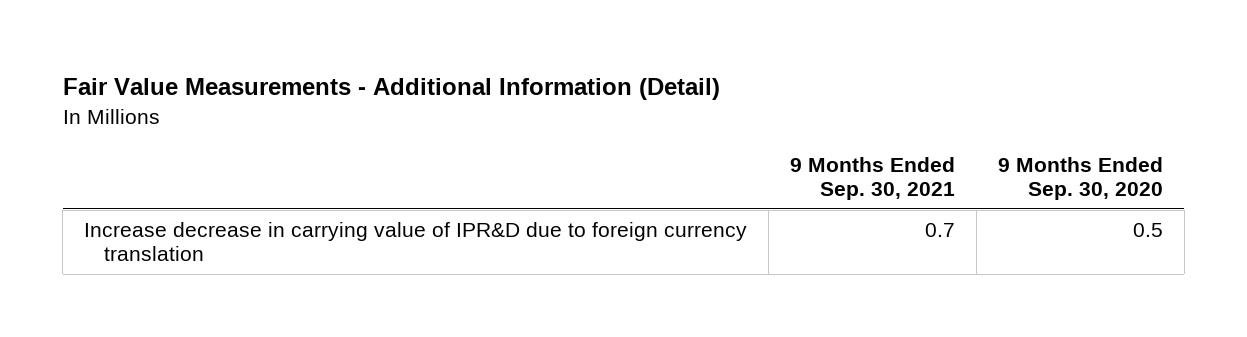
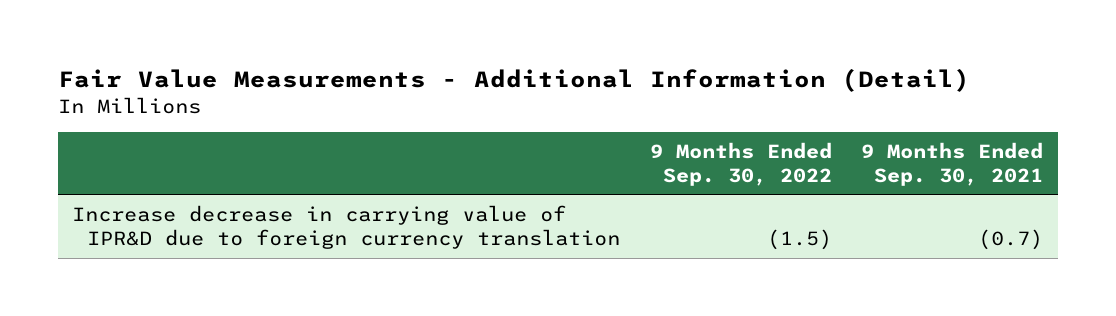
[997,156,1163,201] 9 Months Ended Sep. 30, 2020 -> none
none -> [649,141,832,186] 9 Months Ended Sep. 30, 2022
[924,222,955,237] 0.7 -> [978,229,1044,251] (0.7)

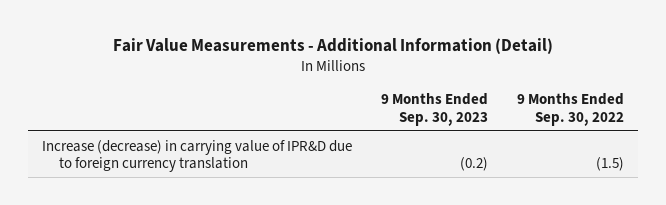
[861,141,1044,186] 9 Months Ended Sep. 30, 2021 -> none
none -> [381,93,489,126] 9 Months Ended Sep. 30, 2023
[72,204,621,250] Increase decrease in carrying value of IPR&D due to foreign currency translation -> [42,139,353,172] Increase (decrease) in carrying value of IPR&D due to foreign currency translation

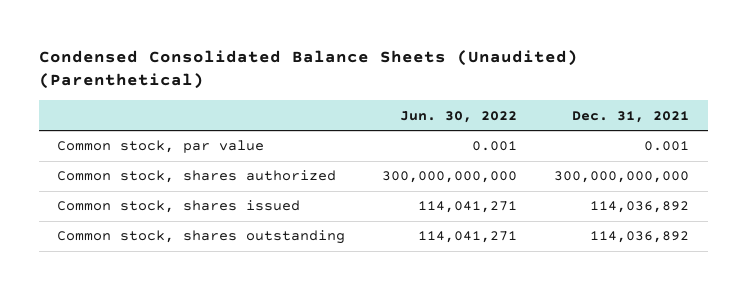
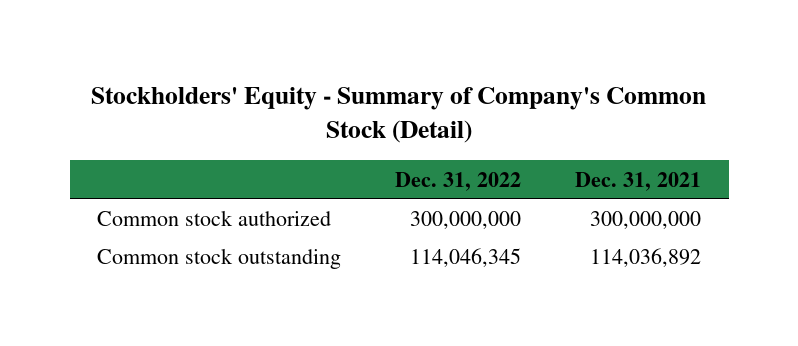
[38,49,578,90] Condensed Consolidated Balance Sheets (Unaudited) (Parenthetical) -> [91,86,707,144] Stockholders' Equity - Summary of Company's Common Stock (Detail)
[400,110,518,123] Jun. 30, 2022 -> none
none -> [395,171,522,191] Dec. 31, 2022
[57,140,265,154] Common stock, par value -> none
[57,200,301,214] Common stock, shares issued -> none
[57,170,337,184] Common stock, shares authorized -> [96,210,331,227] Common stock authorized
[554,171,690,184] 300,000,000,000 -> [590,211,702,230] 300,000,000
[57,230,346,245] Common stock, shares outstanding -> [96,248,341,270] Common stock outstanding

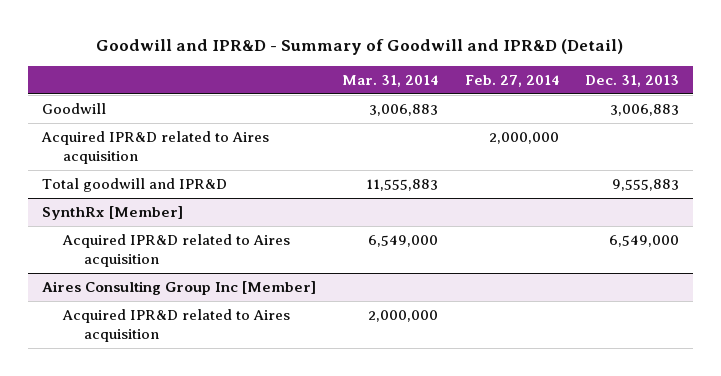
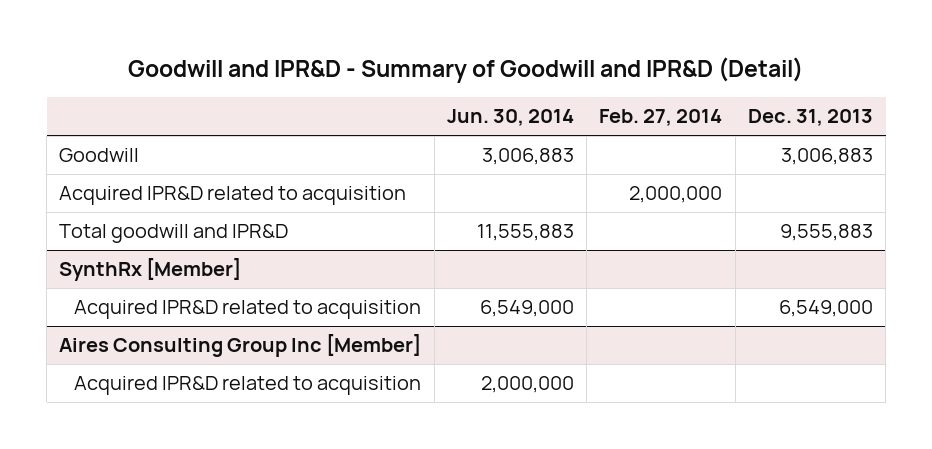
[342,75,439,88] Mar. 31, 2014 -> none
none -> [446,109,574,127] Jun. 30, 2014
[40,131,269,165] Acquired IPR&D related to Aires acquisition -> [59,186,407,206] Acquired IPR&D related to acquisition
[61,234,290,268] Acquired IPR&D related to Aires acquisition -> [73,300,421,320] Acquired IPR&D related to acquisition
[61,309,290,343] Acquired IPR&D related to Aires acquisition -> [73,376,421,396] Acquired IPR&D related to acquisition

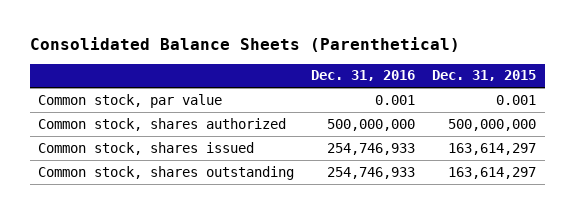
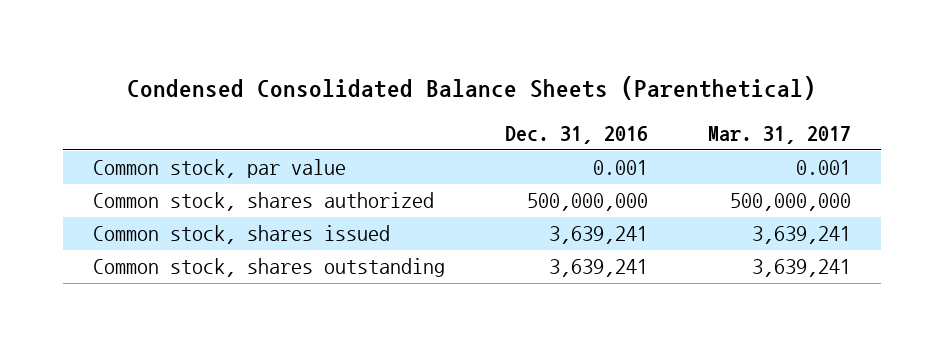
[29,37,460,53] Consolidated Balance Sheets (Parenthetical) -> [126,75,816,100] Condensed Consolidated Balance Sheets (Parenthetical)
[432,70,537,82] Dec. 31, 2015 -> none
none -> [707,126,851,145] Mar. 31, 2017
[327,142,416,155] 254,746,933 -> [548,226,648,245] 3,639,241
[327,166,416,179] 254,746,933 -> [548,259,648,278] 3,639,241

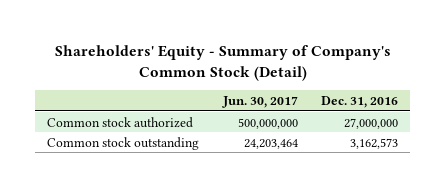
[126,75,816,100] Condensed Consolidated Balance Sheets (Parenthetical) -> [54,45,391,81] Shareholders' Equity - Summary of Company's Common Stock (Detail)
[707,126,851,145] Mar. 31, 2017 -> none
none -> [221,95,298,108] Jun. 30, 2017
[92,159,346,179] Common stock, par value -> none
[92,225,390,245] Common stock, shares issued -> none
[92,192,434,212] Common stock, shares authorized -> [46,116,193,128] Common stock authorized
[526,193,648,212] 500,000,000 -> [344,117,399,129] 27,000,000
[92,258,445,278] Common stock, shares outstanding -> [46,136,199,150] Common stock outstanding
[548,259,648,278] 3,639,241 -> [350,137,399,149] 3,162,573

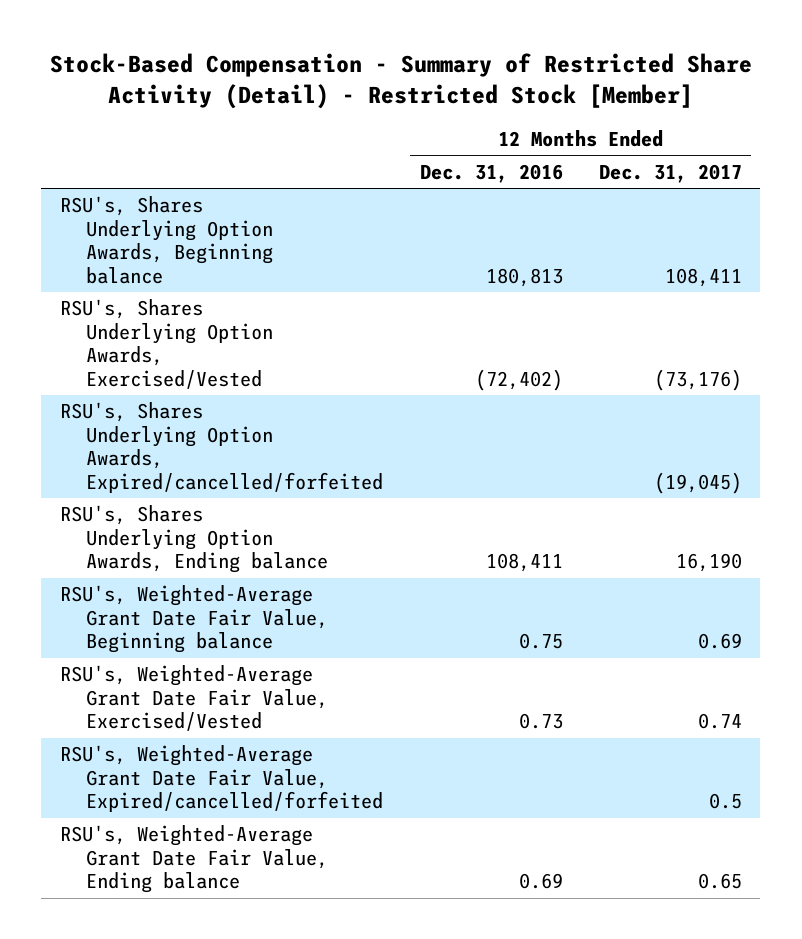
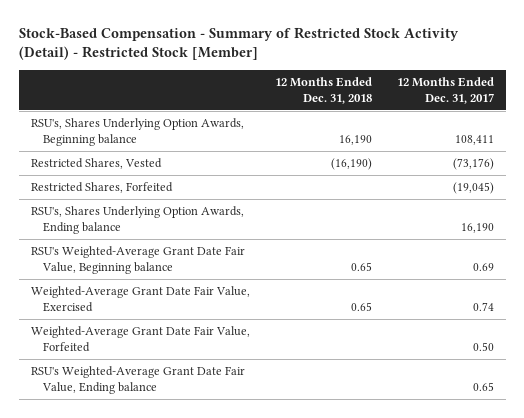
[49,53,752,109] Stock-Based Compensation - Summary of Restricted Share Activity (Detail) - Restricted Stock [Member] -> [18,26,459,61] Stock-Based Compensation - Summary of Restricted Stock Activity (Detail) - Restricted Stock [Member]
[419,163,563,183] Dec. 31, 2016 -> none
none -> [274,76,372,104] 12 Months Ended Dec. 31, 2018
[59,299,274,389] RSU's, Shares Underlying Option Awards, Exercised/Vested -> [30,157,162,169] Restricted Shares, Vested
[59,402,384,493] RSU's, Shares Underlying Option Awards, Expired/cancelled/forfeited -> [30,181,173,193] Restricted Shares, Forfeited
[59,585,329,654] RSU's, Weighted-Average Grant Date Fair Value, Beginning balance -> [30,245,245,275] RSU's Weighted-Average Grant Date Fair Value, Beginning balance
[59,665,329,732] RSU's, Weighted-Average Grant Date Fair Value, Exercised/Vested -> [30,285,250,313] Weighted-Average Grant Date Fair Value, Exercised
[59,745,384,813] RSU's, Weighted-Average Grant Date Fair Value, Expired/cancelled/forfeited -> [30,325,250,353] Weighted-Average Grant Date Fair Value, Forfeited
[708,793,742,810] 0.5 -> [472,342,494,352] 0.50
[59,825,329,894] RSU's, Weighted-Average Grant Date Fair Value, Ending balance -> [30,365,245,395] RSU's Weighted-Average Grant Date Fair Value, Ending balance

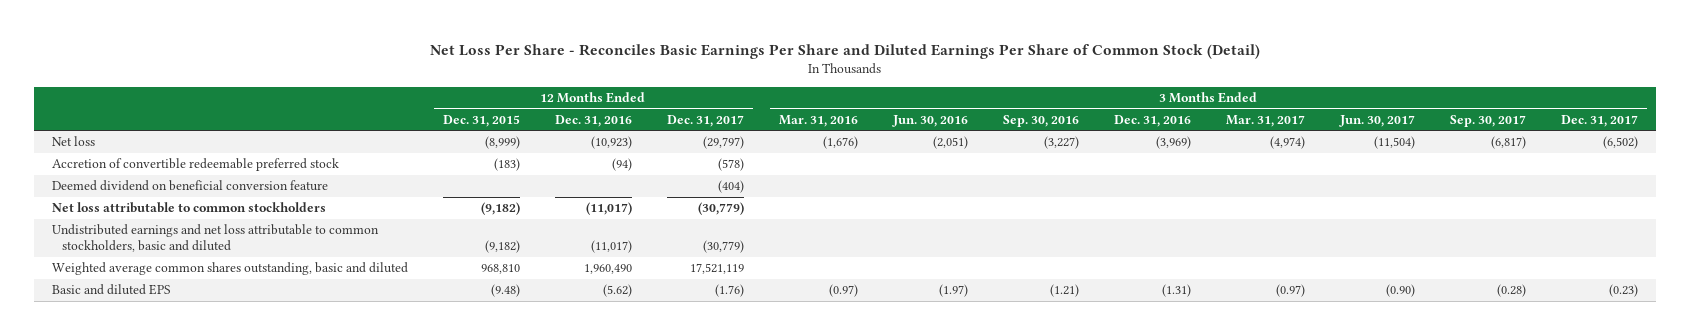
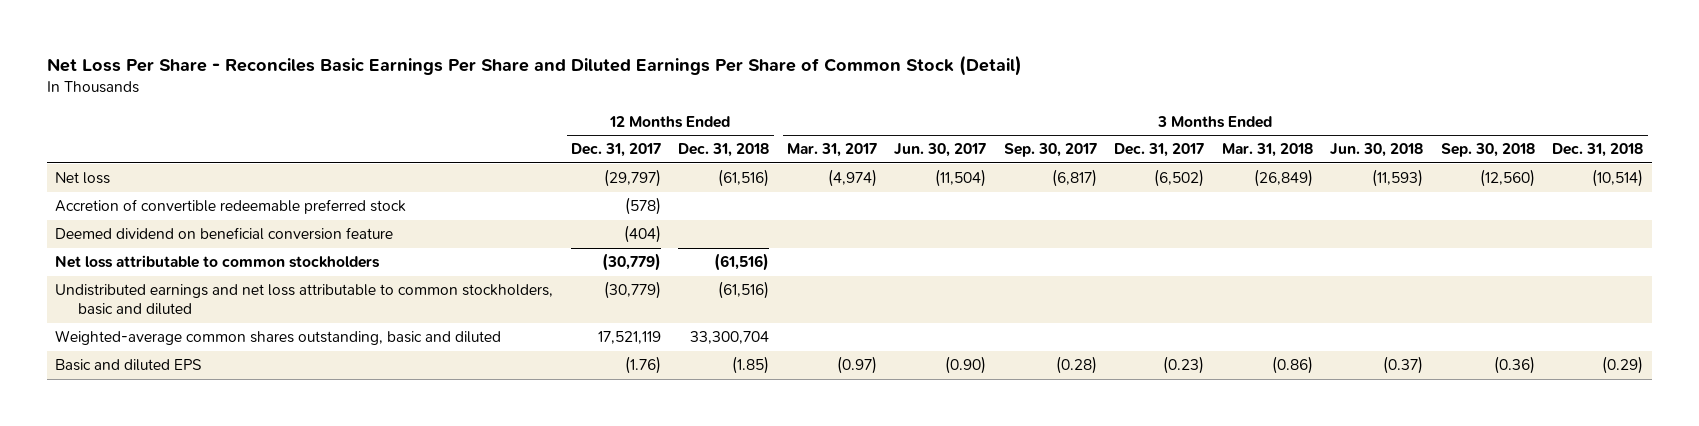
[442,114,520,127] Dec. 31, 2015 -> none
[554,114,632,127] Dec. 31, 2016 -> none
[778,114,858,127] Mar. 31, 2016 -> none
[891,114,968,127] Jun. 30, 2016 -> none
[1002,114,1079,127] Sep. 30, 2016 -> none
[1113,114,1191,127] Dec. 31, 2016 -> none
none -> [678,143,770,158] Dec. 31, 2018
none -> [1221,143,1313,158] Mar. 31, 2018
none -> [1330,143,1424,158] Jun. 30, 2018
none -> [1440,143,1535,158] Sep. 30, 2018
none -> [1552,143,1644,158] Dec. 31, 2018
[51,262,408,276] Weighted average common shares outstanding, basic and diluted -> [55,330,502,346] Weighted-average common shares outstanding, basic and diluted

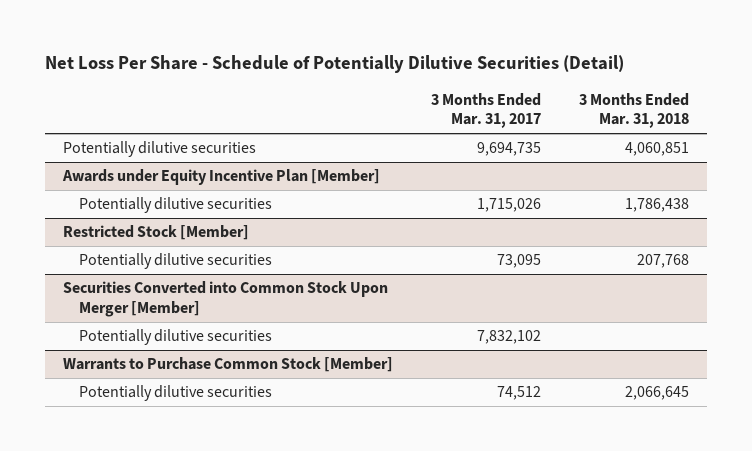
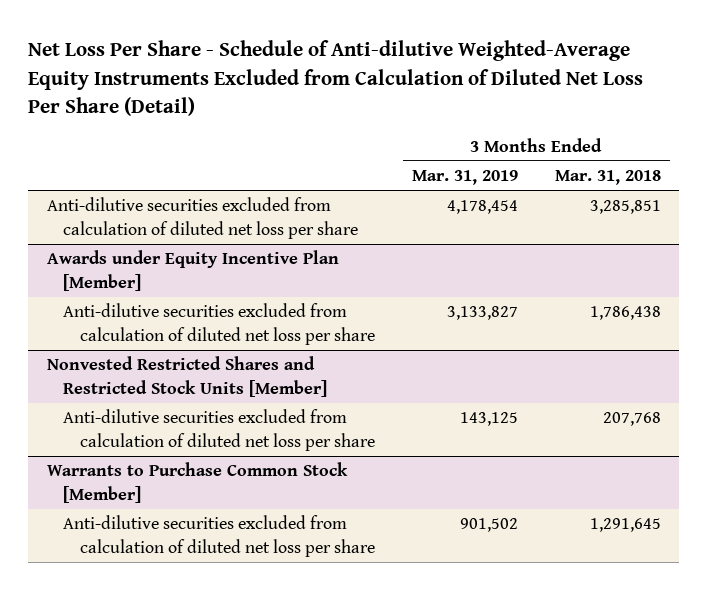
[44,55,624,74] Net Loss Per Share - Schedule of Potentially Dilutive Securities (Detail) -> [28,40,644,117] Net Loss Per Share - Schedule of Anti-dilutive Weighted-Average Equity Instruments Excluded from Calculation of Diluted Net Loss Per Share (Detail)
[430,92,541,129] 3 Months Ended Mar. 31, 2017 -> none
none -> [411,170,518,186] Mar. 31, 2019
[63,141,257,158] Potentially dilutive securities -> none
none -> [46,197,359,239] Anti-dilutive securities excluded from calculation of diluted net loss per share
[63,225,250,241] Restricted Stock [Member] -> none
[63,281,389,317] Securities Converted into Common Stock Upon Merger [Member] -> none
[78,329,272,346] Potentially dilutive securities -> none
[78,197,272,214] Potentially dilutive securities -> [63,303,376,345] Anti-dilutive securities excluded from calculation of diluted net loss per share
none -> [46,356,328,397] Nonvested Restricted Shares and Restricted Stock Units [Member]
[78,253,272,270] Potentially dilutive securities -> [63,409,376,451] Anti-dilutive securities excluded from calculation of diluted net loss per share
[78,385,272,402] Potentially dilutive securities -> none
none -> [63,515,376,557] Anti-dilutive securities excluded from calculation of diluted net loss per share

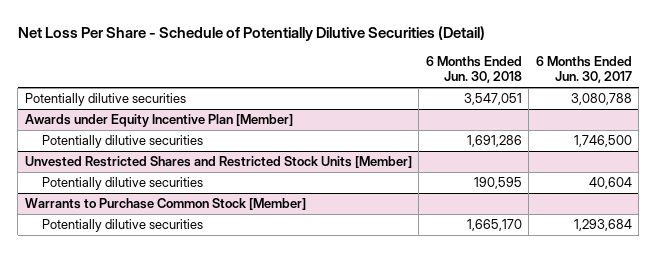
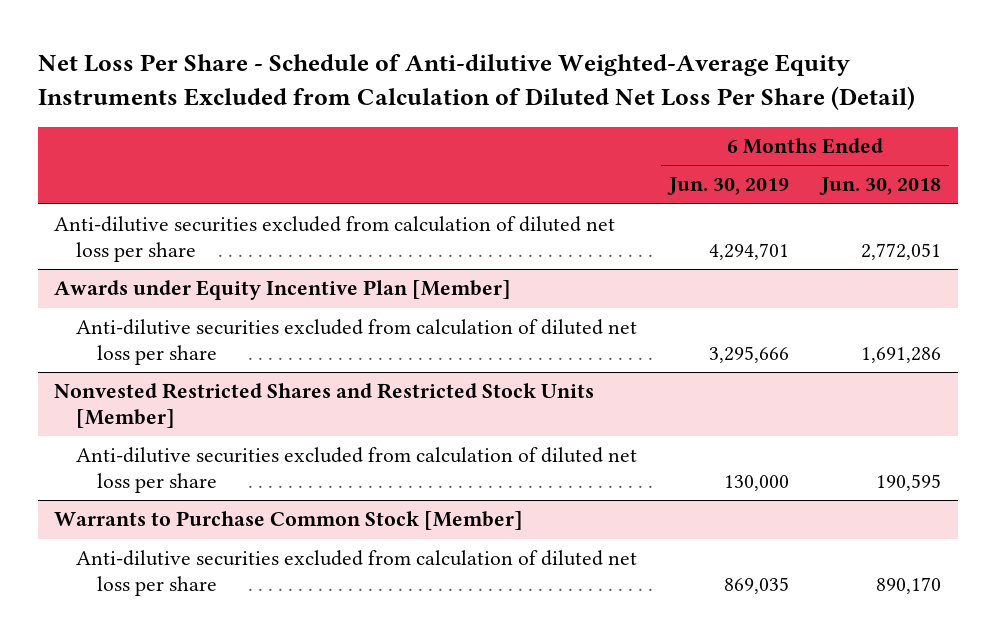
[17,25,485,41] Net Loss Per Share - Schedule of Potentially Dilutive Securities (Detail) -> [37,54,915,110] Net Loss Per Share - Schedule of Anti-dilutive Weighted-Average Equity Instruments Excluded from Calculation of Diluted Net Loss Per Share (Detail)
[535,56,632,84] 6 Months Ended Jun. 30, 2017 -> none
none -> [667,177,790,196] Jun. 30, 2019
[24,93,186,107] Potentially dilutive securities -> none
none -> [54,216,616,263] Anti-dilutive securities excluded from calculation of diluted net loss per share
[41,135,203,149] Potentially dilutive securities -> [75,319,637,366] Anti-dilutive securities excluded from calculation of diluted net loss per share
[24,156,412,169] Unvested Restricted Shares and Restricted Stock Units [Member] -> [54,383,595,429] Nonvested Restricted Shares and Restricted Stock Units [Member]
[41,177,203,191] Potentially dilutive securities -> [75,447,637,494] Anti-dilutive securities excluded from calculation of diluted net loss per share
[41,219,203,233] Potentially dilutive securities -> none
none -> [75,550,637,597] Anti-dilutive securities excluded from calculation of diluted net loss per share

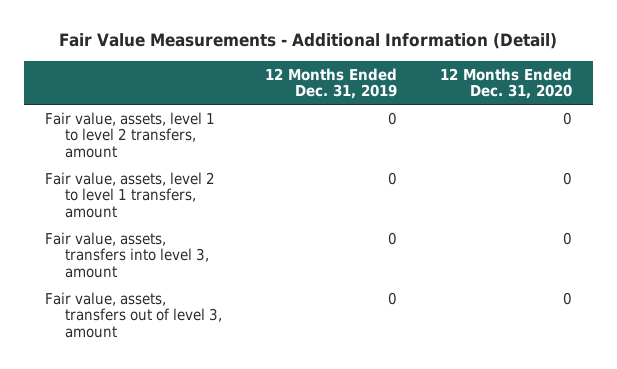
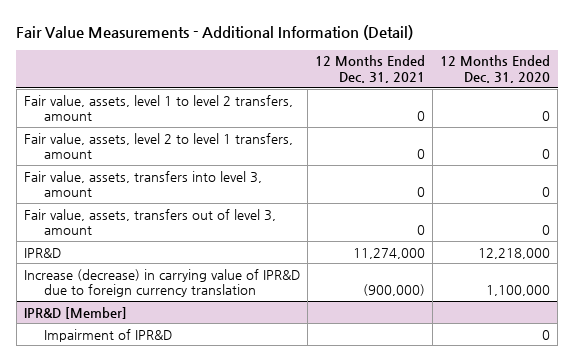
[264,67,397,100] 12 Months Ended Dec. 31, 2019 -> none
none -> [315,55,426,84] 12 Months Ended Dec. 31, 2021
none -> [23,247,61,258] IPR&D
none -> [23,268,300,298] Increase (decrease) in carrying value of IPR&D due to foreign currency translation
none -> [23,306,127,319] IPR&D [Member]
none -> [44,328,173,342] Impairment of IPR&D

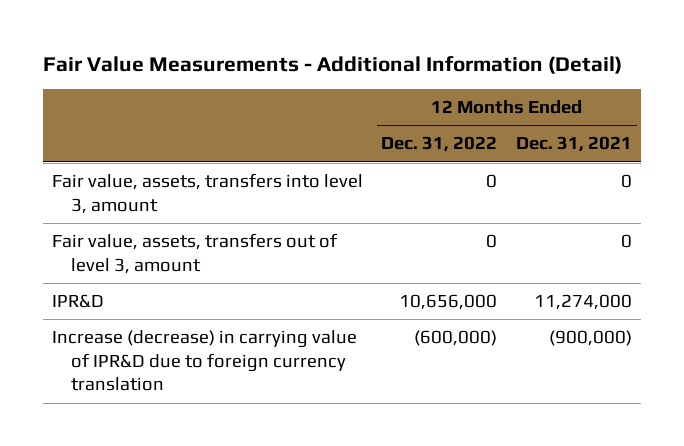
[440,55,551,84] 12 Months Ended Dec. 31, 2020 -> none
none -> [381,136,498,153] Dec. 31, 2022
[23,94,293,122] Fair value, assets, level 1 to level 2 transfers, amount -> none
[23,132,293,160] Fair value, assets, level 2 to level 1 transfers, amount -> none
[23,306,127,319] IPR&D [Member] -> none
[44,328,173,342] Impairment of IPR&D -> none

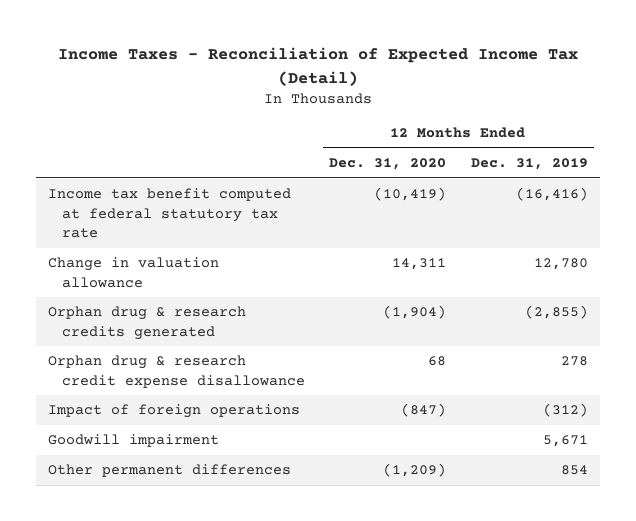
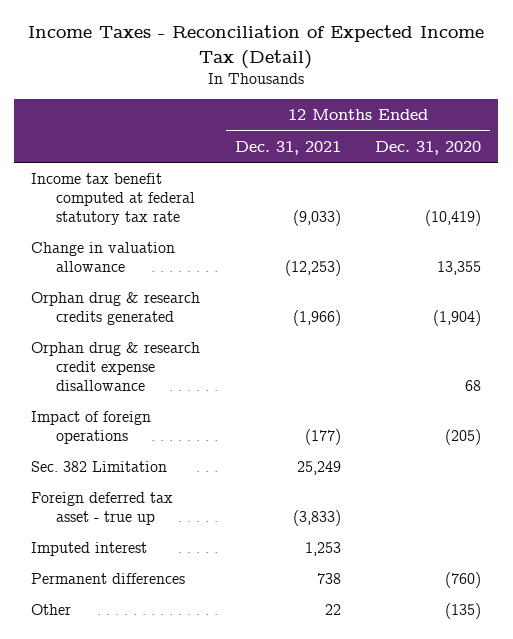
[470,158,588,171] Dec. 31, 2019 -> none
none -> [234,140,341,155] Dec. 31, 2021
[392,258,447,271] 14,311 -> [437,260,482,275] 13,355
[48,434,220,448] Goodwill impairment -> none
[401,403,447,418] (847) -> [445,428,482,445] (205)
none -> [31,461,168,473] Sec. 382 Limitation
none -> [31,492,174,525] Foreign deferred tax asset - true up
none -> [31,542,148,557] Imputed interest
none -> [31,573,186,585] Permanent differences
[48,464,292,478] Other permanent differences -> [31,604,72,616] Other
[383,463,447,478] (1,209) -> [445,603,482,620] (135)

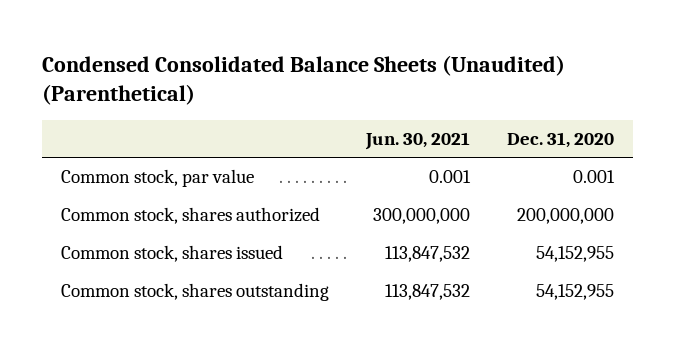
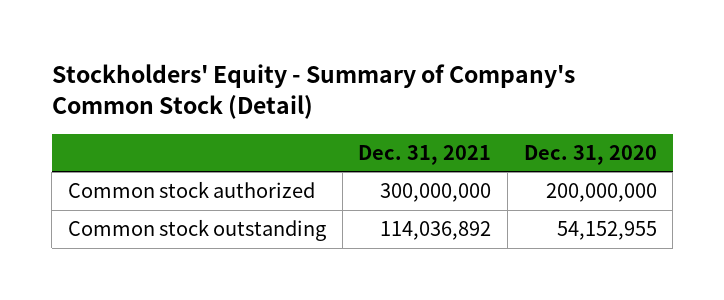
[42,54,566,105] Condensed Consolidated Balance Sheets (Unaudited) (Parenthetical) -> [51,63,575,119] Stockholders' Equity - Summary of Company's Common Stock (Detail)
[364,131,470,150] Jun. 30, 2021 -> none
none -> [358,145,492,166] Dec. 31, 2021
[60,169,254,188] Common stock, par value -> none
[60,245,283,263] Common stock, shares issued -> none
[60,207,320,225] Common stock, shares authorized -> [67,181,315,199] Common stock authorized
[60,283,329,302] Common stock, shares outstanding -> [67,219,326,242] Common stock outstanding

